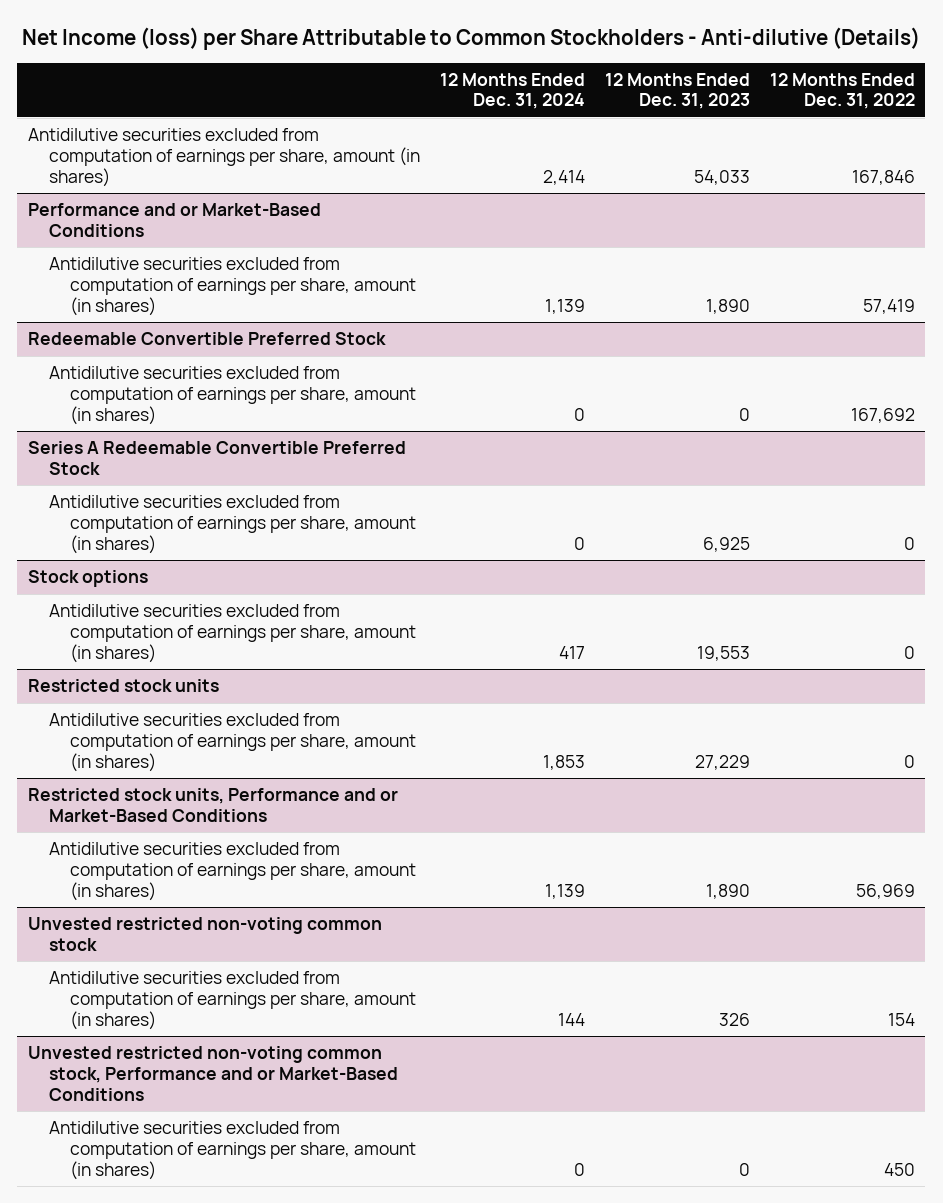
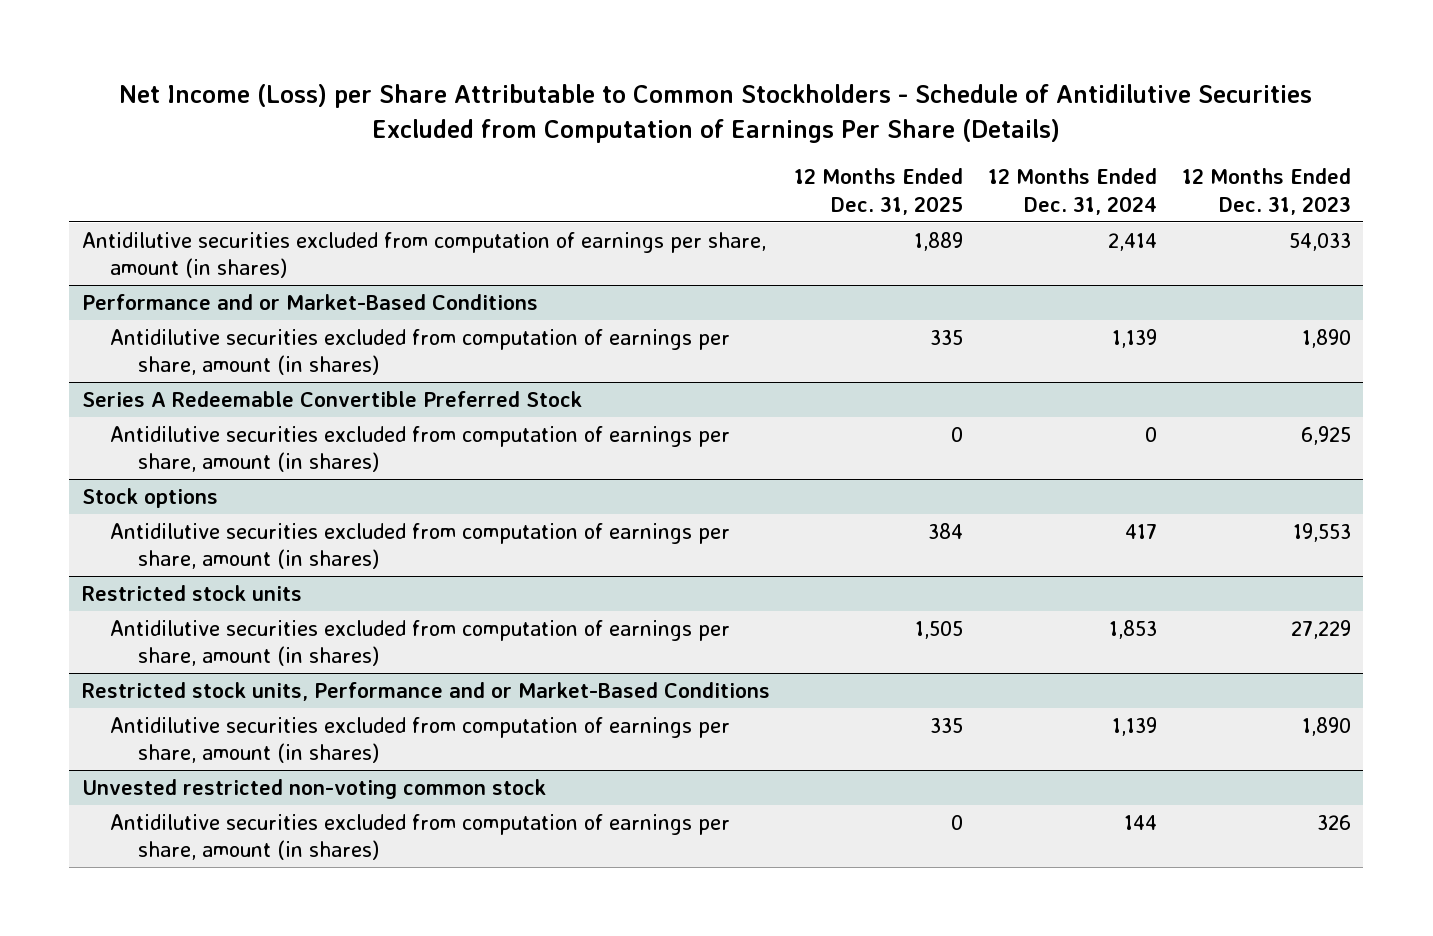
[22,26,921,50] Net Income (loss) per Share Attributable to Common Stockholders - Anti-dilutive (Details) -> [119,84,1313,143] Net Income (Loss) per Share Attributable to Common Stockholders - Schedule of Antidilutive Securities Excluded from Computation of Earnings Per Share (Details)
[770,72,916,110] 12 Months Ended Dec. 31, 2022 -> none
none -> [794,168,964,215] 12 Months Ended Dec. 31, 2025
[27,332,386,346] Redeemable Convertible Preferred Stock -> none
[48,366,417,425] Antidilutive securities excluded from computation of earnings per share, amount (in shares) -> none
[27,1046,398,1101] Unvested restricted non-voting common stock, Performance and or Market-Based Conditions -> none
[48,1121,417,1180] Antidilutive securities excluded from computation of earnings per share, amount (in shares) -> none

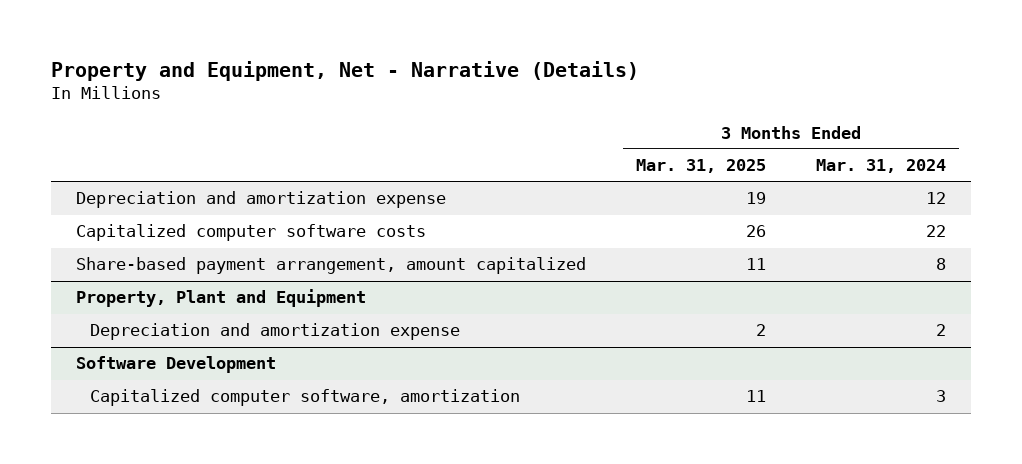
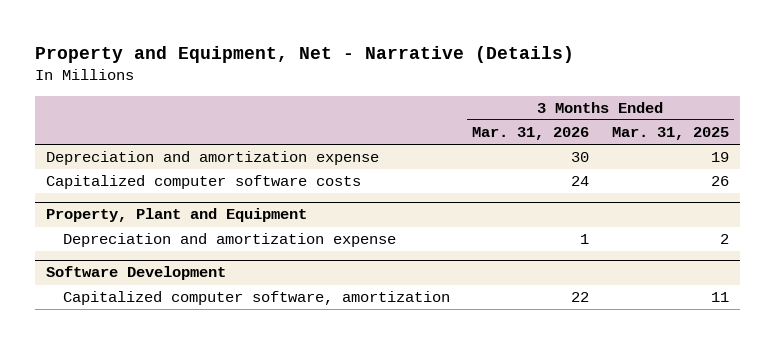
[816,159,947,174] Mar. 31, 2024 -> none
none -> [472,127,590,141] Mar. 31, 2026
[75,257,586,275] Share-based payment arrangement, amount capitalized -> none

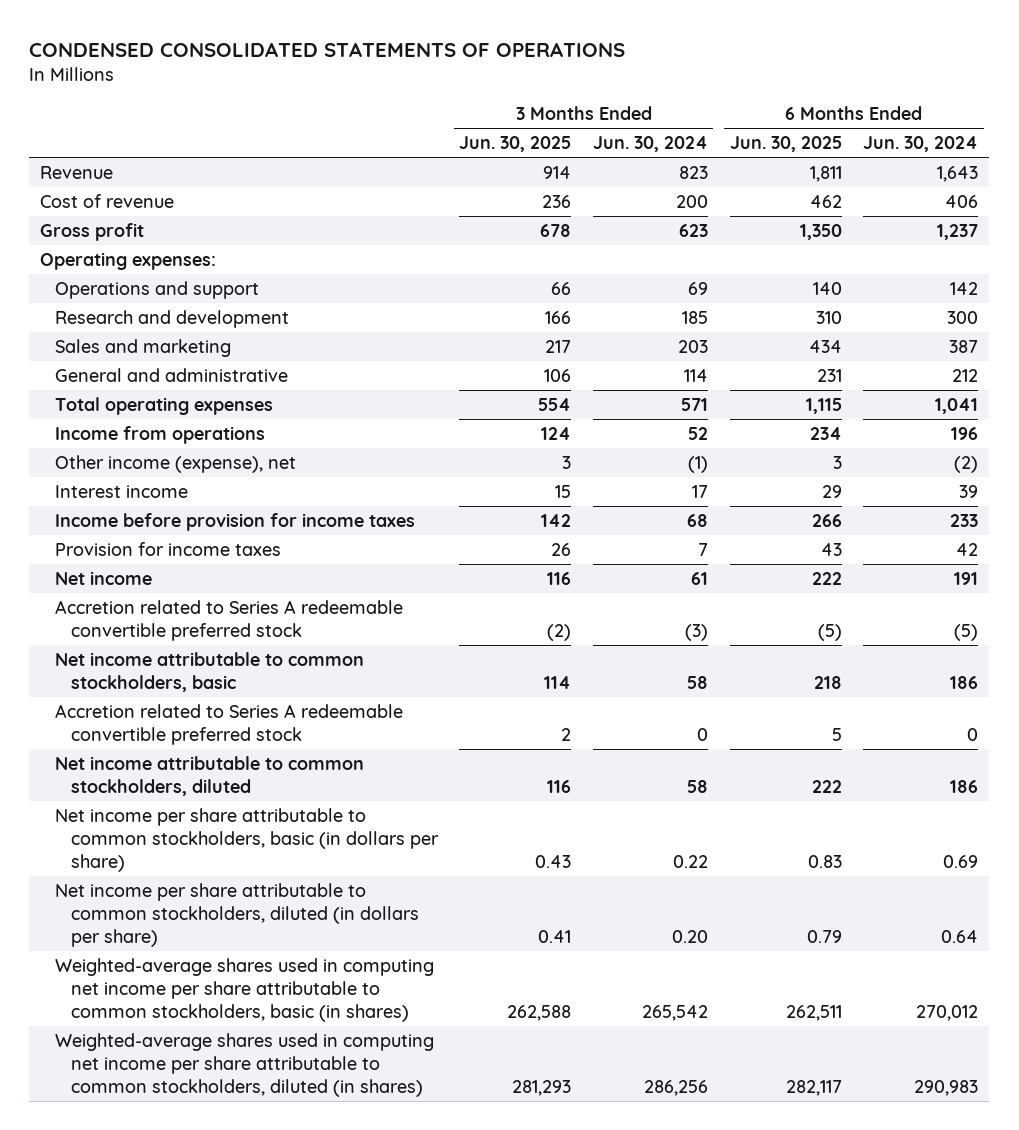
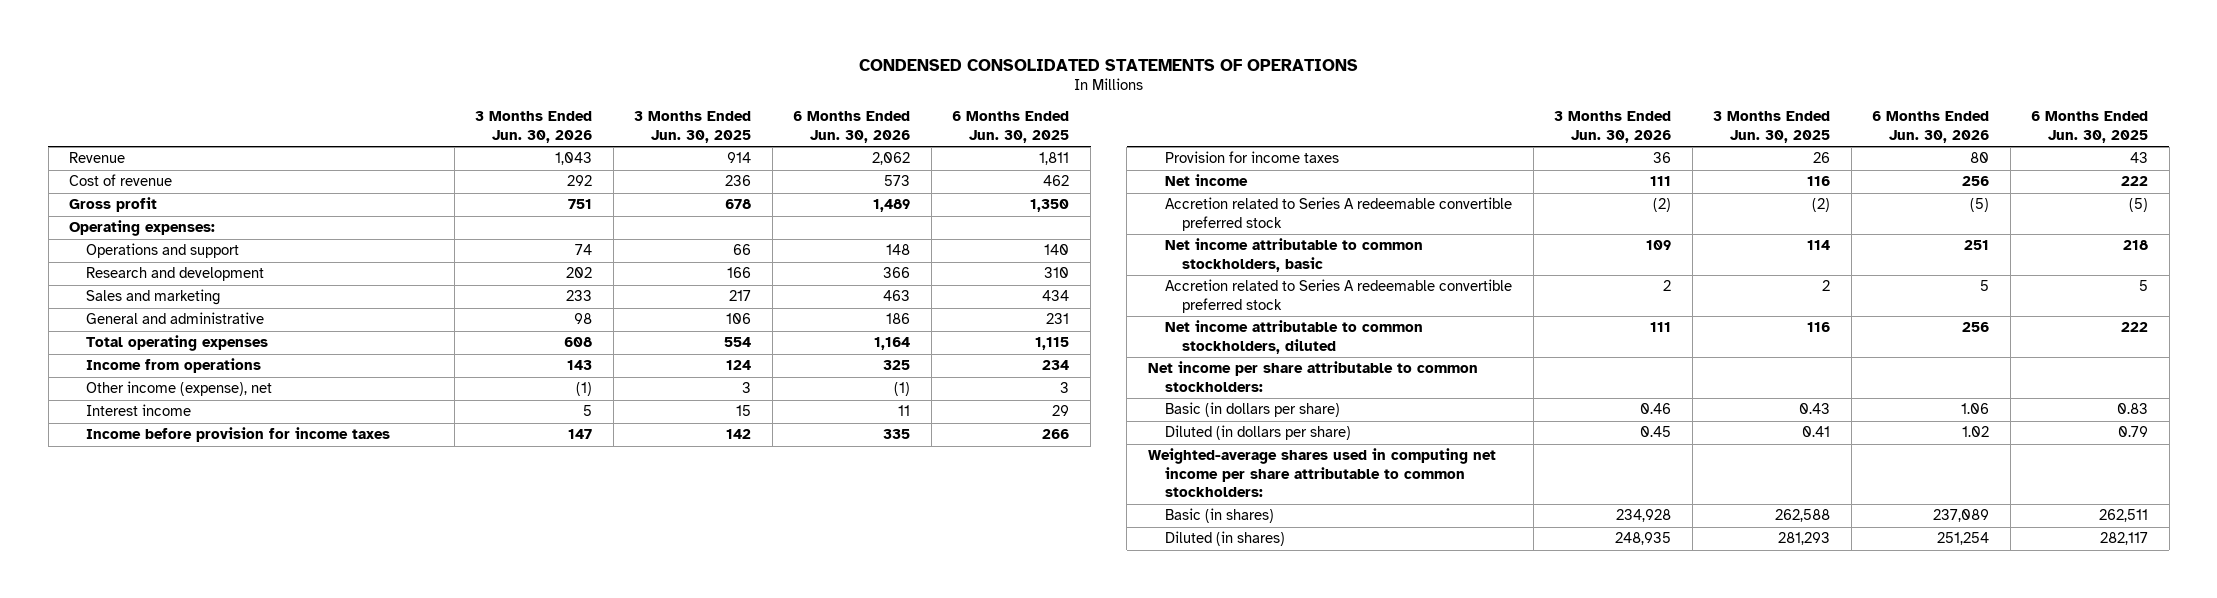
[593,136,709,153] Jun. 30, 2024 -> none
[863,136,979,153] Jun. 30, 2024 -> none
none -> [475,111,593,143] 3 Months Ended Jun. 30, 2026
none -> [793,111,911,143] 6 Months Ended Jun. 30, 2026
none -> [1147,361,1478,392] Net income per share attributable to common stockholders:
[55,807,439,872] Net income per share attributable to common stockholders, basic (in dollars per share) -> [1164,402,1340,418] Basic (in dollars per share)
[55,882,419,947] Net income per share attributable to common stockholders, diluted (in dollars per share) -> [1164,425,1351,441] Diluted (in dollars per share)
none -> [1147,448,1496,498] Weighted-average shares used in computing net income per share attributable to common stockholders:
[55,957,435,1022] Weighted-average shares used in computing net income per share attributable to common stockholders, basic (in shares) -> [1164,508,1274,524] Basic (in shares)
[55,1032,435,1097] Weighted-average shares used in computing net income per share attributable to common stockholders, diluted (in shares) -> [1164,531,1285,547] Diluted (in shares)

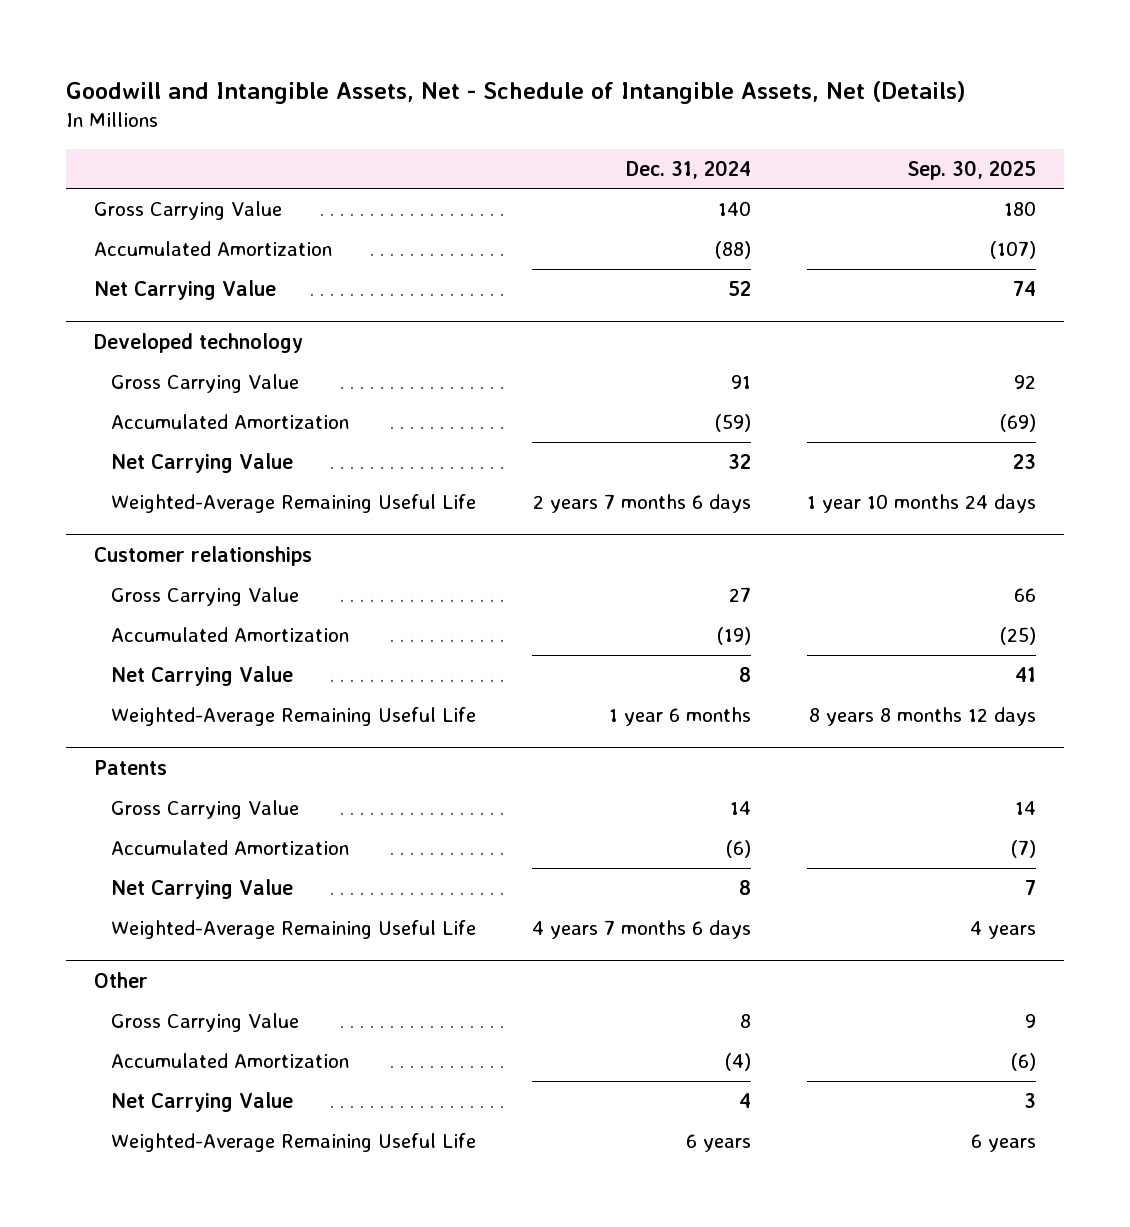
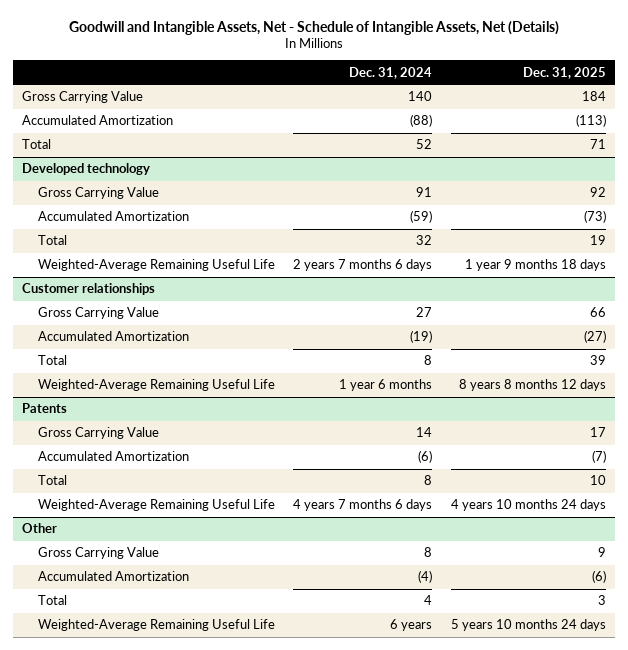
[906,159,1036,180] Sep. 30, 2025 -> none
none -> [522,66,606,79] Dec. 31, 2025
[93,280,276,301] Net Carrying Value -> [21,139,51,150] Total
[111,453,294,474] Net Carrying Value -> [37,235,67,246] Total
[111,666,294,687] Net Carrying Value -> [37,355,67,366] Total
[111,879,294,900] Net Carrying Value -> [37,475,67,486] Total
[111,1092,294,1113] Net Carrying Value -> [37,595,67,606] Total

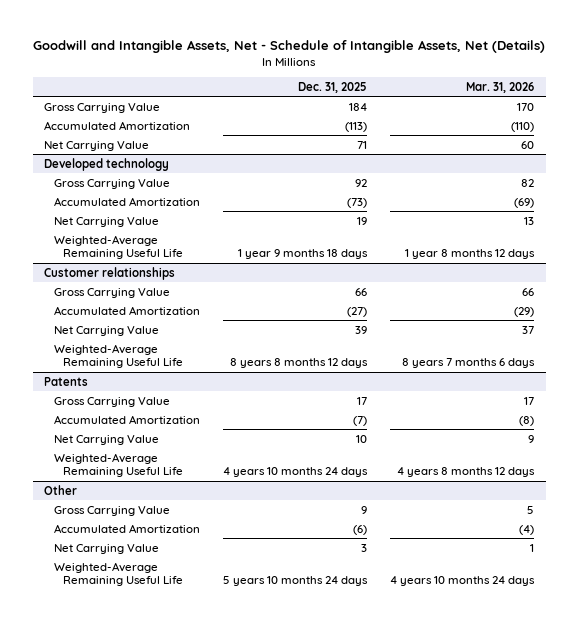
[349,66,433,79] Dec. 31, 2024 -> none
none -> [466,81,535,93] Mar. 31, 2026
[21,139,51,150] Total -> [44,140,150,151] Net Carrying Value
[37,235,67,246] Total -> [53,216,159,227] Net Carrying Value
[37,355,67,366] Total -> [53,325,159,336] Net Carrying Value
[37,475,67,486] Total -> [53,434,159,445] Net Carrying Value
[37,595,67,606] Total -> [53,543,159,554] Net Carrying Value

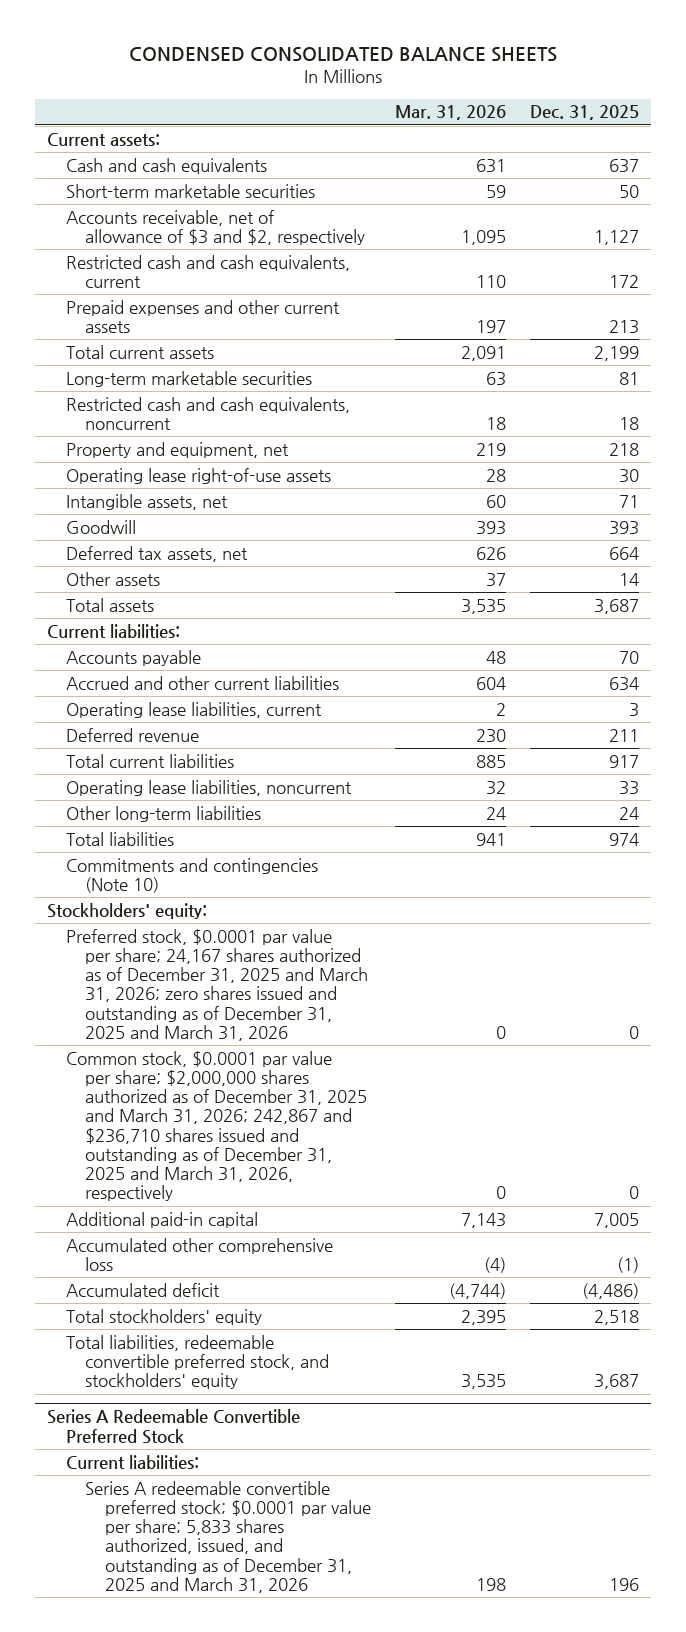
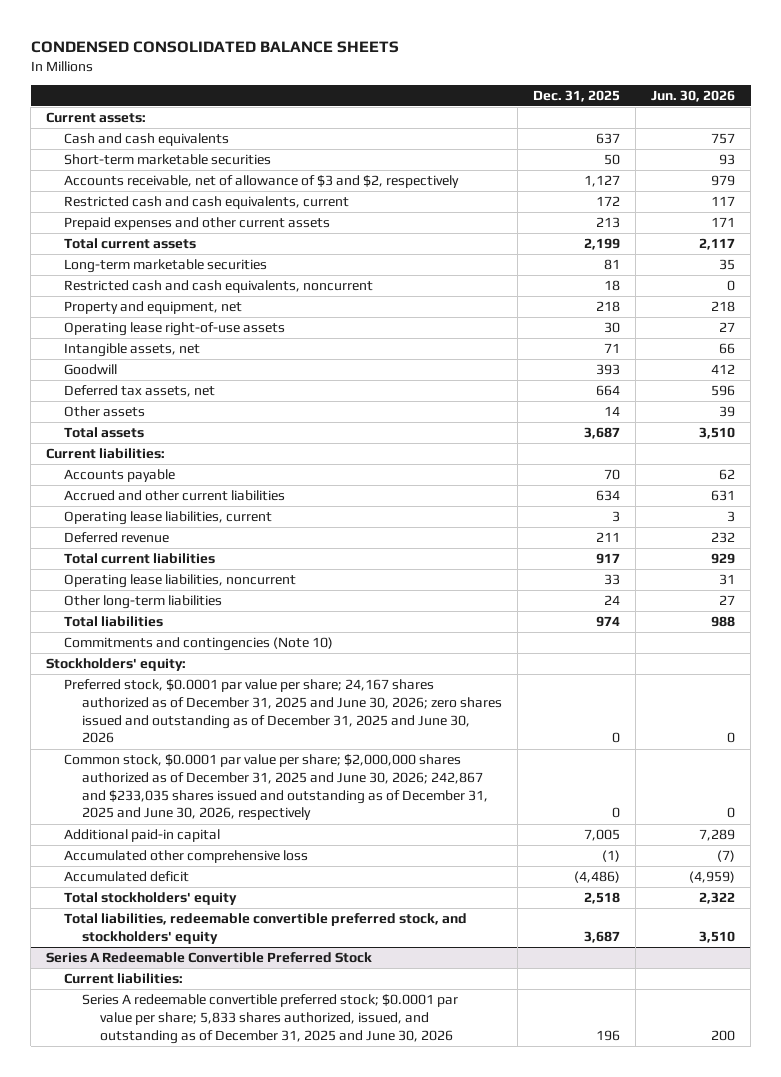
[394,105,506,121] Mar. 31, 2026 -> none
none -> [651,89,736,102] Jun. 30, 2026
[66,928,369,1041] Preferred stock, $0.0001 par value per share; 24,167 shares authorized as of December 31, 2025 and March 31, 2026; zero shares issued and outstanding as of December 31, 2025 and March 31, 2026 -> [64,679,503,744] Preferred stock, $0.0001 par value per share; 24,167 shares authorized as of December 31, 2025 and June 30, 2026; zero shares issued and outstanding as of December 31, 2025 and June 30, 2026
[66,1050,368,1202] Common stock, $0.0001 par value per share; $2,000,000 shares authorized as of December 31, 2025 and March 31, 2026; 242,867 and $236,710 shares issued and outstanding as of December 31, 2025 and March 31, 2026, respectively -> [64,754,489,821] Common stock, $0.0001 par value per share; $2,000,000 shares authorized as of December 31, 2025 and June 30, 2026; 242,867 and $233,035 shares issued and outstanding as of December 31, 2025 and June 30, 2026, respectively
[85,1480,371,1593] Series A redeemable convertible preferred stock; $0.0001 par value per share; 5,833 shares authorized, issued, and outstanding as of December 31, 2025 and March 31, 2026 -> [82,994,459,1044] Series A redeemable convertible preferred stock; $0.0001 par value per share; 5,833 shares authorized, issued, and outstanding as of December 31, 2025 and June 30, 2026

